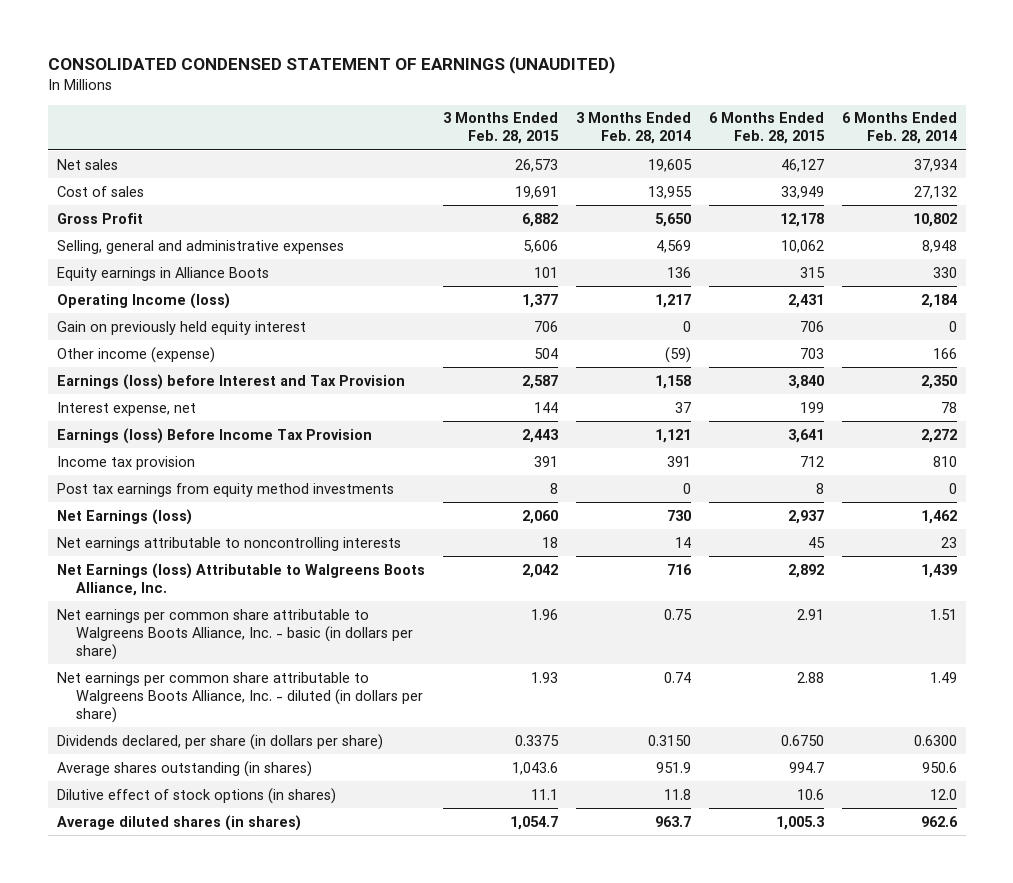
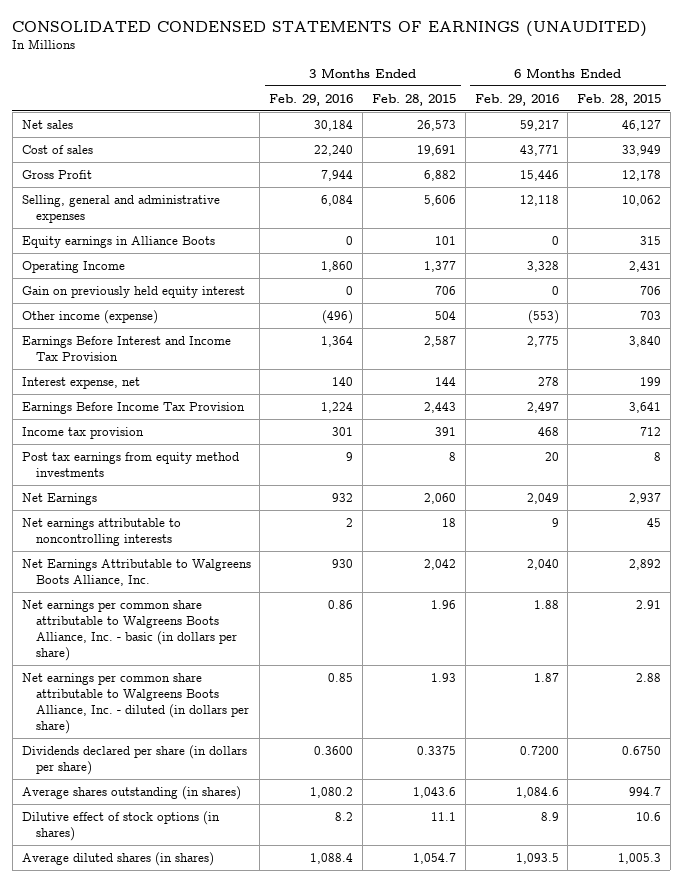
[47,56,615,75] CONSOLIDATED CONDENSED STATEMENT OF EARNINGS (UNAUDITED) -> [12,20,648,37] CONSOLIDATED CONDENSED STATEMENTS OF EARNINGS (UNAUDITED)
[575,112,691,145] 3 Months Ended Feb. 28, 2014 -> none
[841,112,957,145] 6 Months Ended Feb. 28, 2014 -> none
none -> [269,93,354,106] Feb. 29, 2016
none -> [474,93,559,106] Feb. 29, 2016
[56,292,230,309] Operating Income (loss) -> [21,260,125,273] Operating Income
[56,373,405,390] Earnings (loss) before Interest and Tax Provision -> [21,335,231,361] Earnings Before Interest and Income Tax Provision
[56,427,372,444] Earnings (loss) Before Income Tax Provision -> [21,401,245,414] Earnings Before Income Tax Provision
[56,508,192,525] Net Earnings (loss) -> [21,492,97,505] Net Earnings
[56,562,425,596] Net Earnings (loss) Attributable to Walgreens Boots Alliance, Inc. -> [21,558,251,586] Net Earnings Attributable to Walgreens Boots Alliance, Inc.
[56,733,383,750] Dividends declared, per share (in dollars per share) -> [21,744,247,775] Dividends declared per share (in dollars per share)

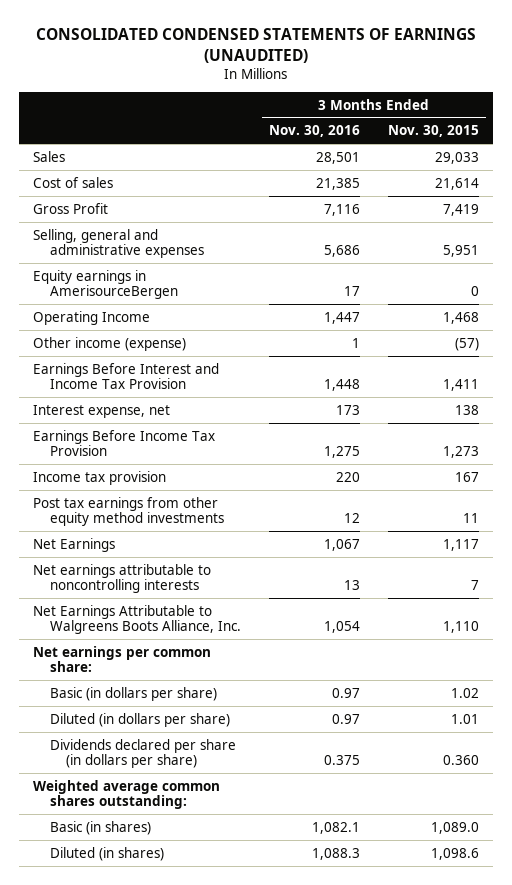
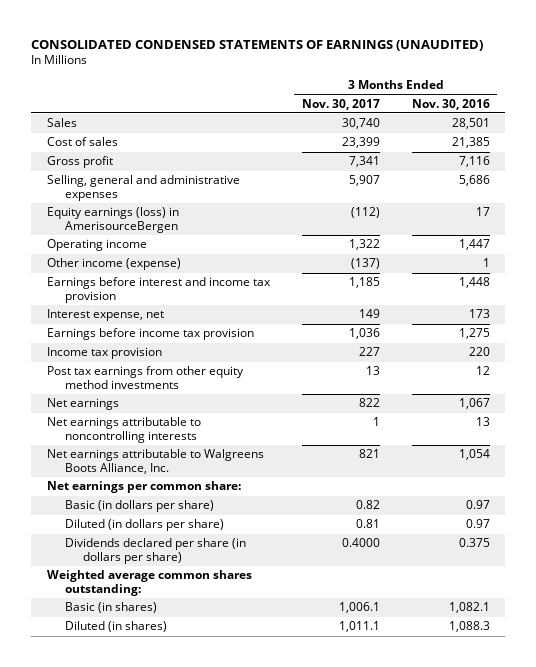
[387,125,479,138] Nov. 30, 2015 -> none
none -> [301,98,380,110] Nov. 30, 2017
[33,202,109,214] Gross Profit -> [46,156,113,169] Gross profit
[33,269,178,300] Equity earnings in AmerisourceBergen -> [46,207,179,233] Equity earnings (loss) in AmerisourceBergen
[33,310,151,325] Operating Income -> [46,239,147,252] Operating income
[33,362,220,390] Earnings Before Interest and Income Tax Provision -> [46,277,271,303] Earnings before interest and income tax provision
[33,429,216,457] Earnings Before Income Tax Provision -> [46,328,254,341] Earnings before income tax provision
[33,537,116,552] Net Earnings -> [46,398,119,411] Net earnings
[33,604,241,635] Net Earnings Attributable to Walgreens Boots Alliance, Inc. -> [46,449,264,474] Net earnings attributable to Walgreens Boots Alliance, Inc.

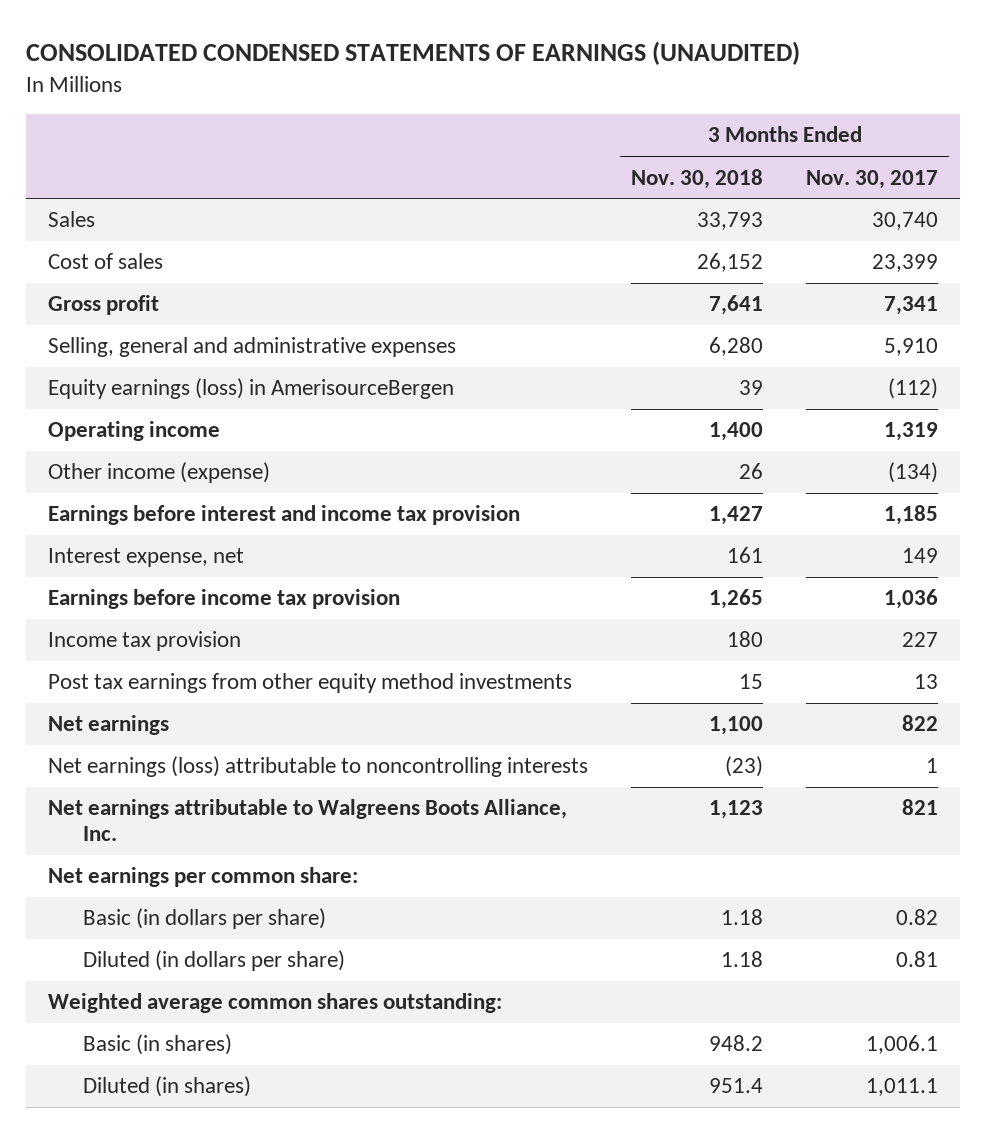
[411,98,490,110] Nov. 30, 2016 -> none
none -> [631,168,764,189] Nov. 30, 2018
[348,175,380,187] 5,907 -> [884,338,939,357] 5,910
[348,239,380,251] 1,322 -> [884,422,939,442] 1,319
[350,258,380,270] (137) -> [888,462,939,484] (134)
[46,417,201,443] Net earnings attributable to noncontrolling interests -> [48,756,589,778] Net earnings (loss) attributable to noncontrolling interests
[64,538,246,564] Dividends declared per share (in dollars per share) -> none

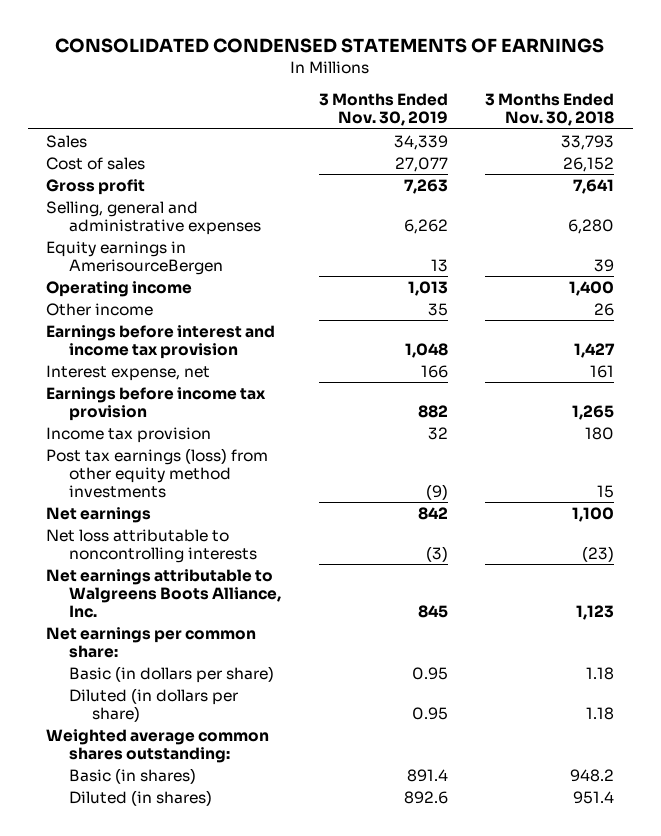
[26,41,801,66] CONSOLIDATED CONDENSED STATEMENTS OF EARNINGS (UNAUDITED) -> [55,37,605,53] CONSOLIDATED CONDENSED STATEMENTS OF EARNINGS
[806,169,939,189] Nov. 30, 2017 -> none
none -> [318,93,448,127] 3 Months Ended Nov. 30, 2019
[48,378,455,400] Equity earnings (loss) in AmerisourceBergen -> [46,240,224,275] Equity earnings in AmerisourceBergen
[48,462,271,484] Other income (expense) -> [46,302,154,316] Other income
[48,673,573,694] Post tax earnings from other equity method investments -> [46,447,269,498] Post tax earnings (loss) from other equity method investments
[48,756,589,778] Net earnings (loss) attributable to noncontrolling interests -> [46,528,258,563] Net loss attributable to noncontrolling interests

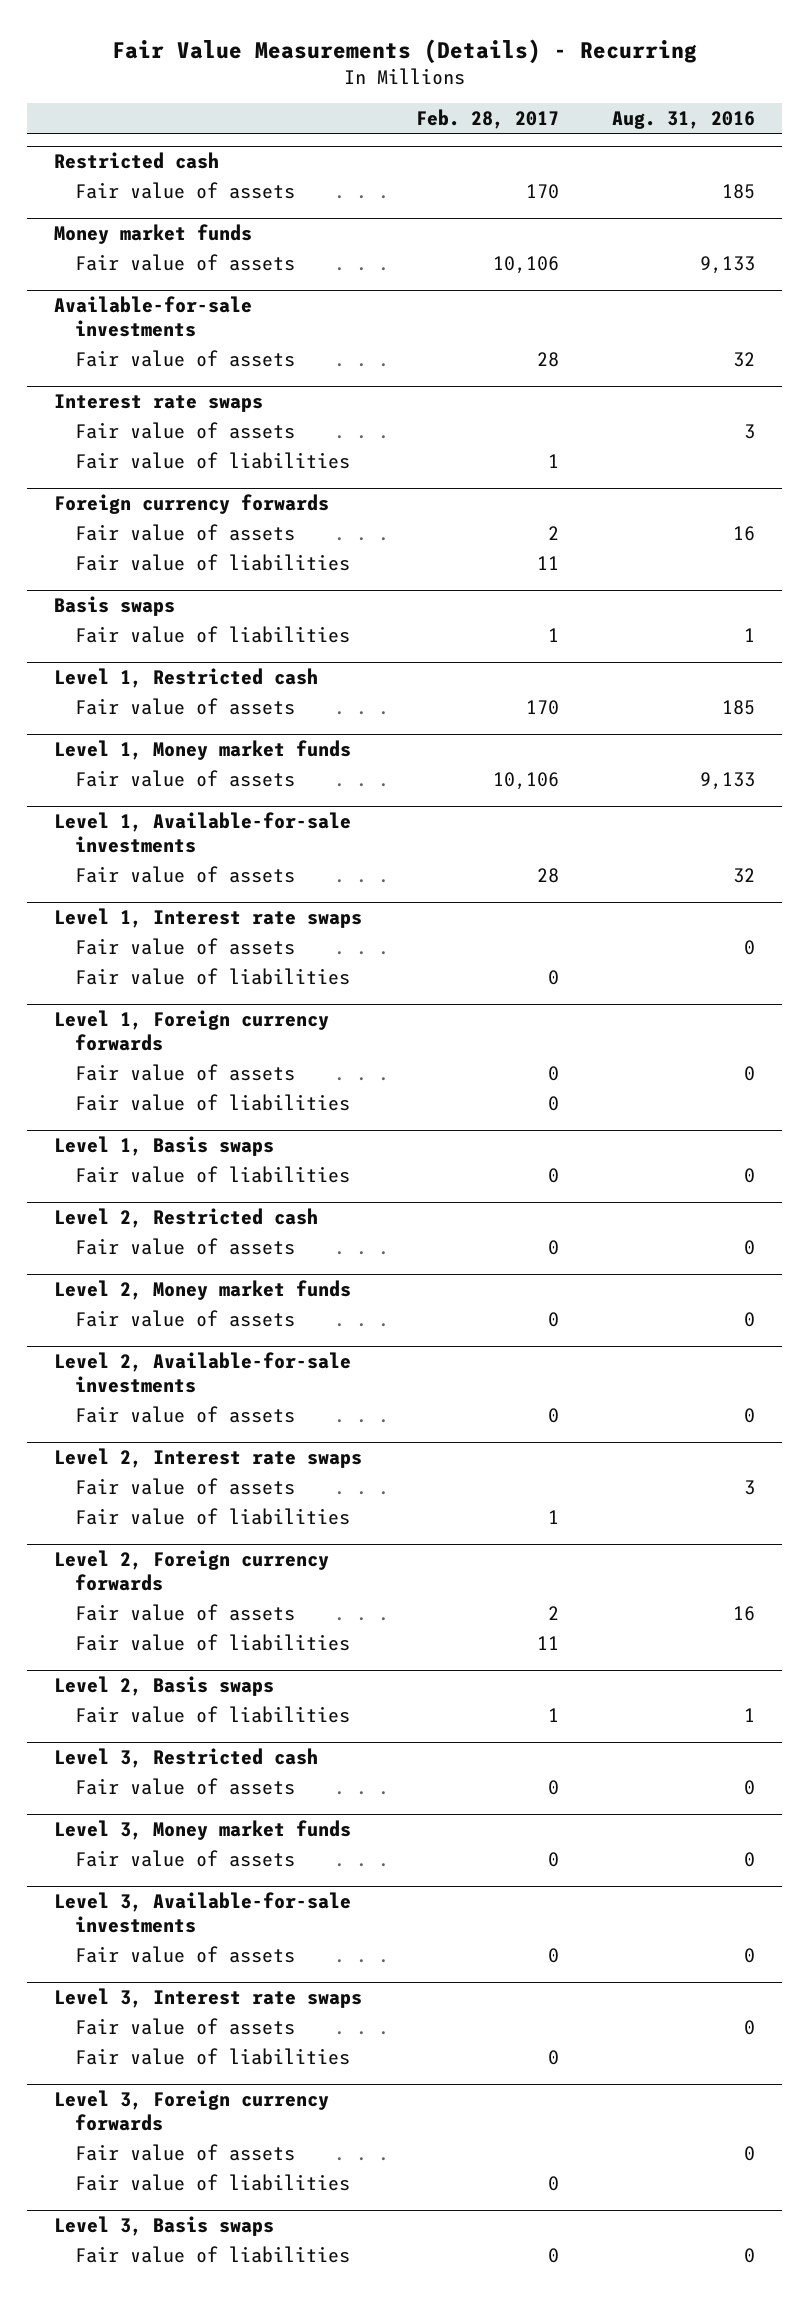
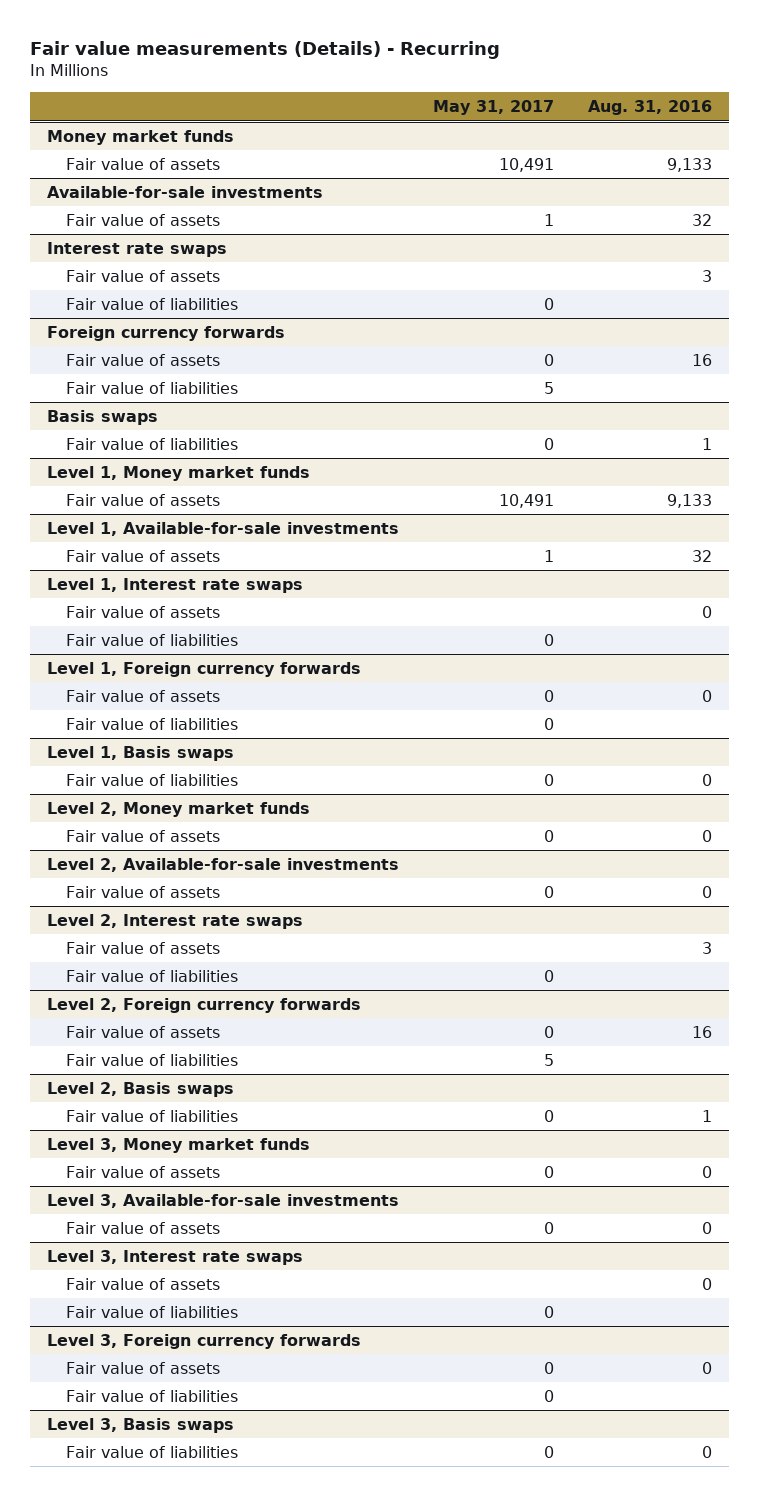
[111,38,697,64] Fair Value Measurements (Details) - Recurring -> [30,40,501,59] Fair value measurements (Details) - Recurring
[415,109,559,130] Feb. 28, 2017 -> none
none -> [433,100,555,116] May 31, 2017
[54,151,220,169] Restricted cash -> none
[74,181,295,199] Fair value of assets -> none
[54,667,319,688] Level 1, Restricted cash -> none
[74,697,295,715] Fair value of assets -> none
[54,1207,319,1228] Level 2, Restricted cash -> none
[74,1237,295,1255] Fair value of assets -> none
[54,1747,319,1768] Level 3, Restricted cash -> none
[74,1777,295,1795] Fair value of assets -> none

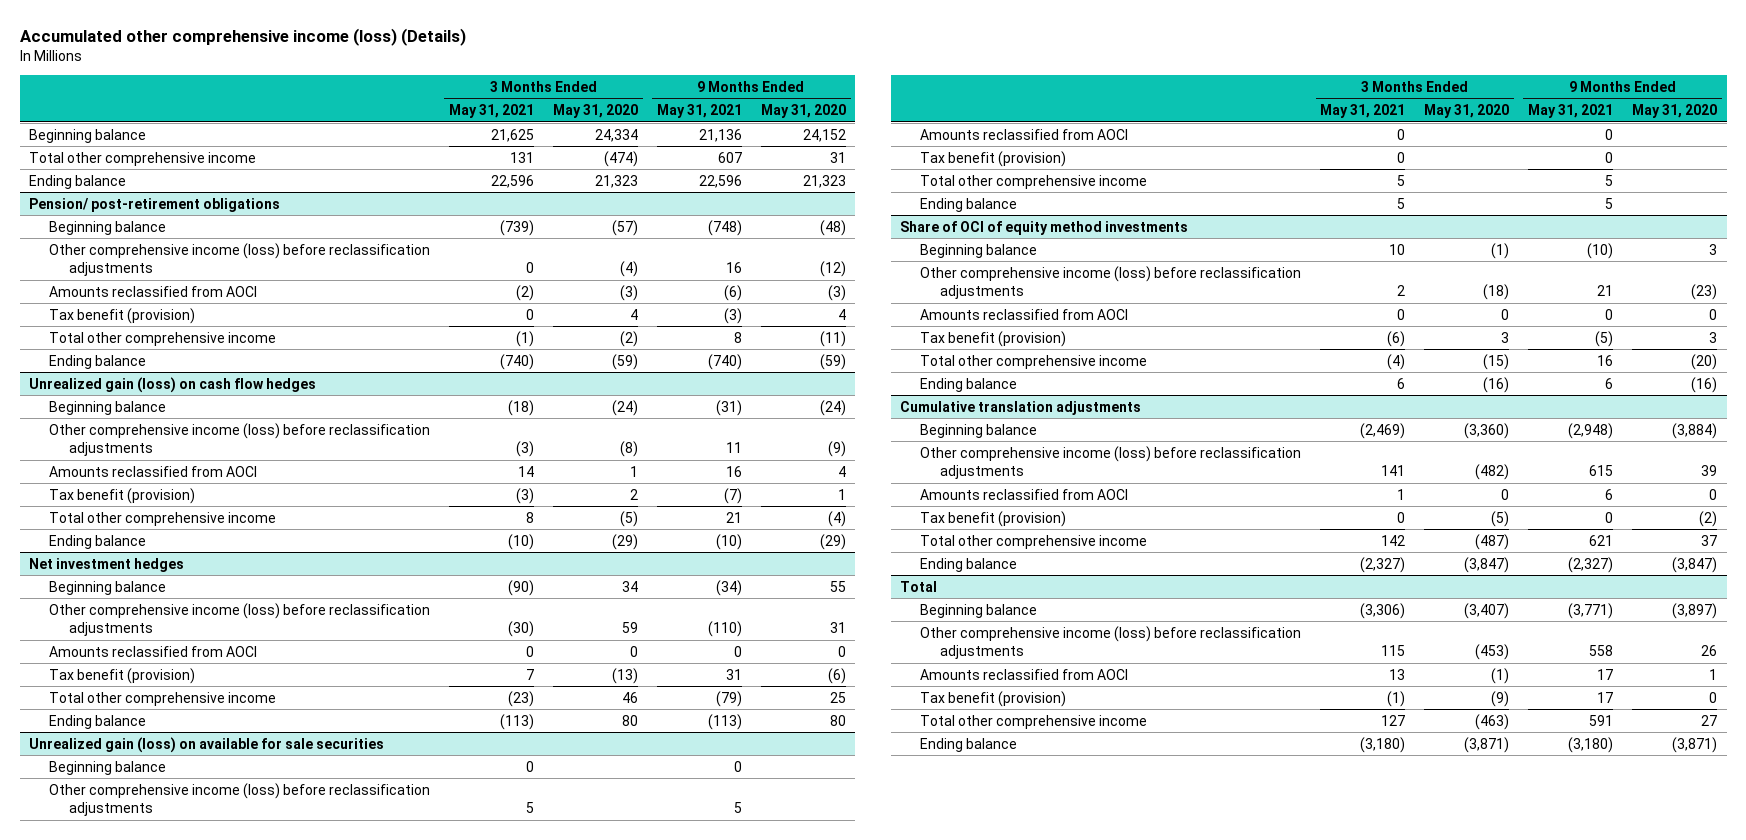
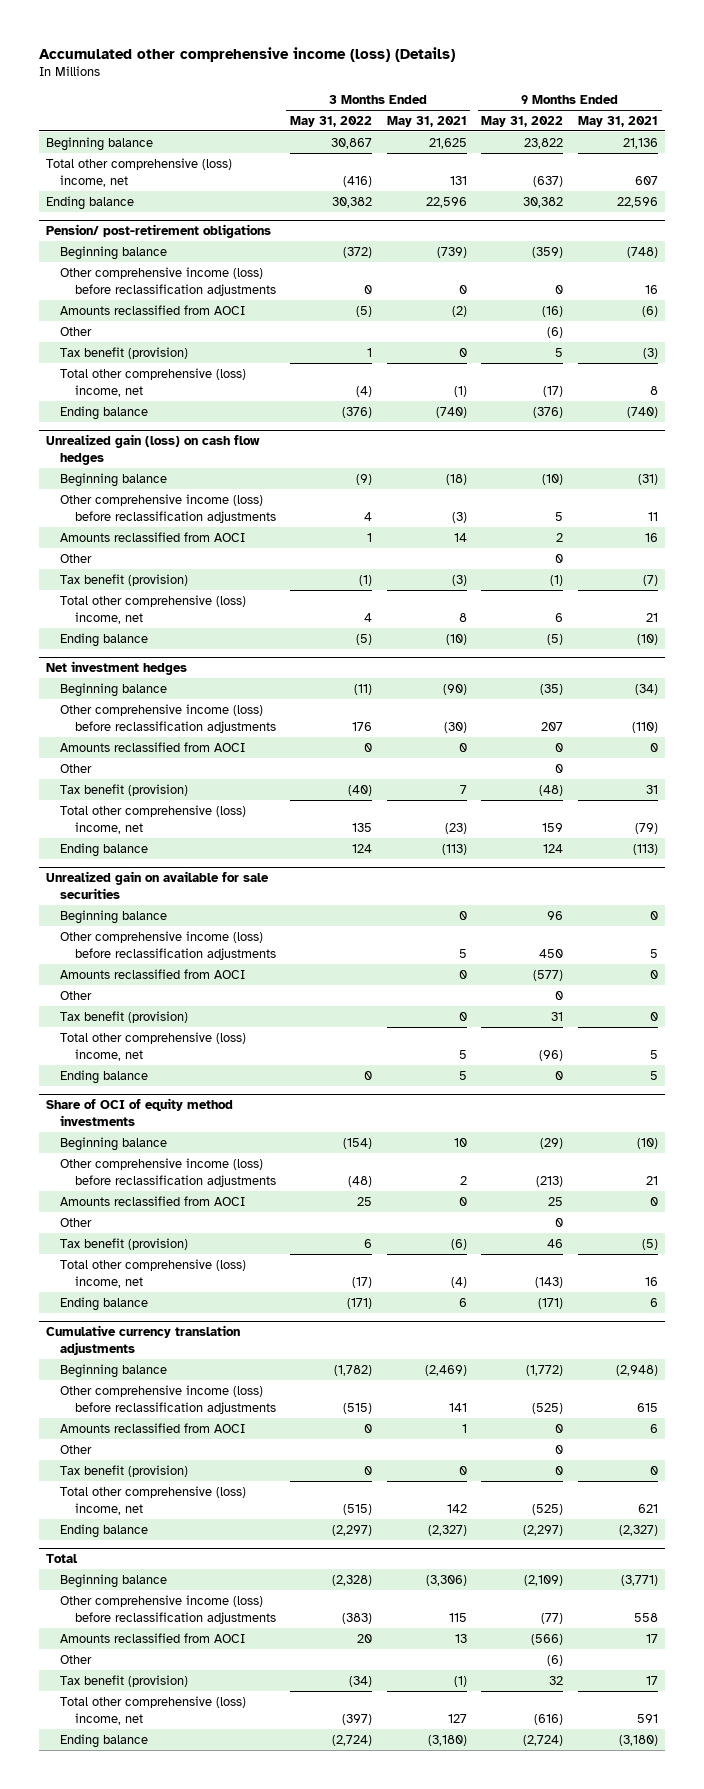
[553,103,639,118] May 31, 2020 -> none
[760,103,846,118] May 31, 2020 -> none
none -> [290,115,373,127] May 31, 2022
none -> [481,115,564,127] May 31, 2022
[29,151,257,166] Total other comprehensive income -> [46,157,233,187] Total other comprehensive (loss) income, net
none -> [60,326,93,336] Other
[49,331,277,346] Total other comprehensive income -> [60,367,247,397] Total other comprehensive (loss) income, net
none -> [60,553,93,563] Other
[49,511,277,526] Total other comprehensive income -> [60,594,247,624] Total other comprehensive (loss) income, net
none -> [60,763,93,773] Other
[49,691,277,706] Total other comprehensive income -> [60,804,247,834] Total other comprehensive (loss) income, net
[29,736,385,753] Unrealized gain (loss) on available for sale securities -> [46,871,270,899] Unrealized gain on available for sale securities
none -> [60,990,93,1000] Other
[920,174,1148,189] Total other comprehensive income -> [60,1031,247,1061] Total other comprehensive (loss) income, net
none -> [60,1217,93,1227] Other
[920,354,1148,369] Total other comprehensive income -> [60,1258,247,1288] Total other comprehensive (loss) income, net
[900,400,1142,415] Cumulative translation adjustments -> [46,1325,241,1355] Cumulative currency translation adjustments
none -> [60,1444,93,1454] Other
[920,534,1148,549] Total other comprehensive income -> [60,1485,247,1515] Total other comprehensive (loss) income, net
none -> [60,1654,93,1664] Other
[920,714,1148,729] Total other comprehensive income -> [60,1695,247,1725] Total other comprehensive (loss) income, net

